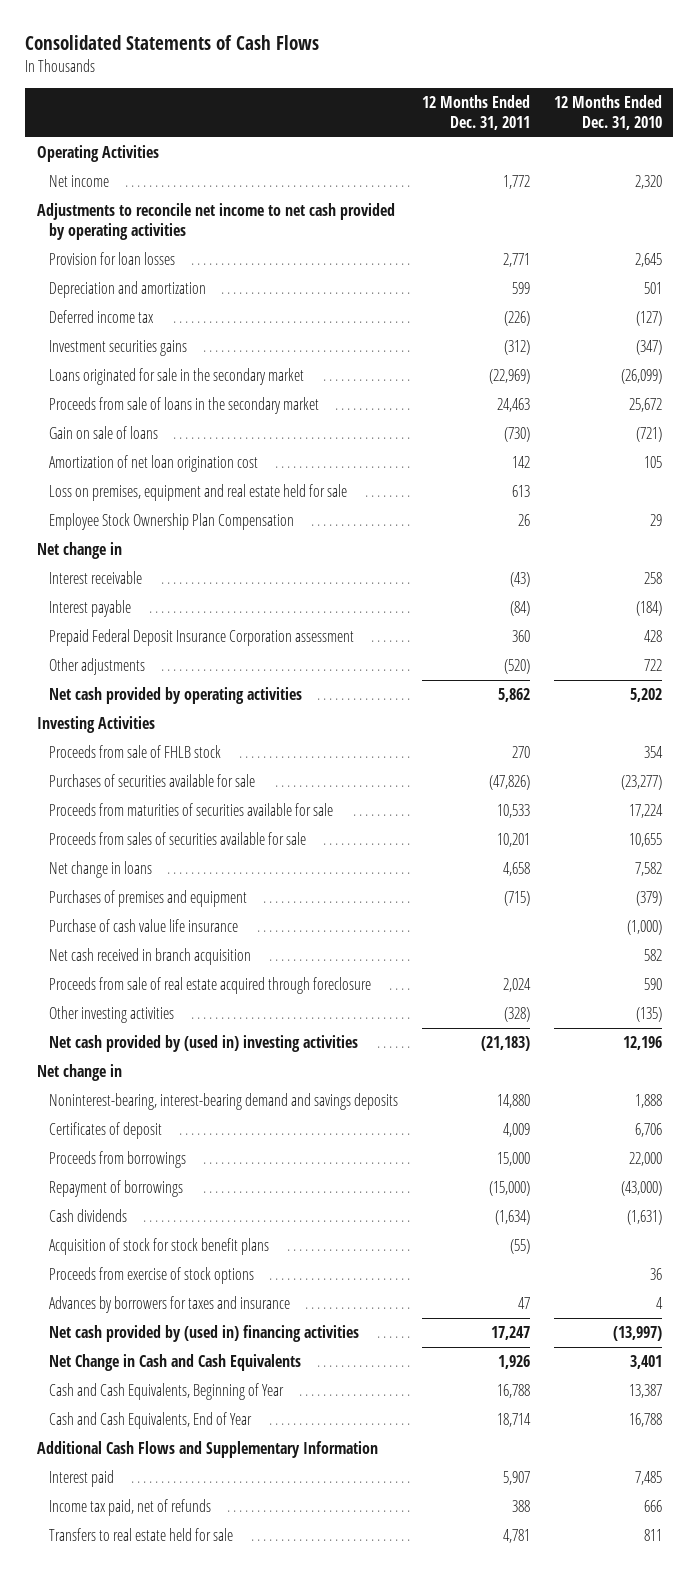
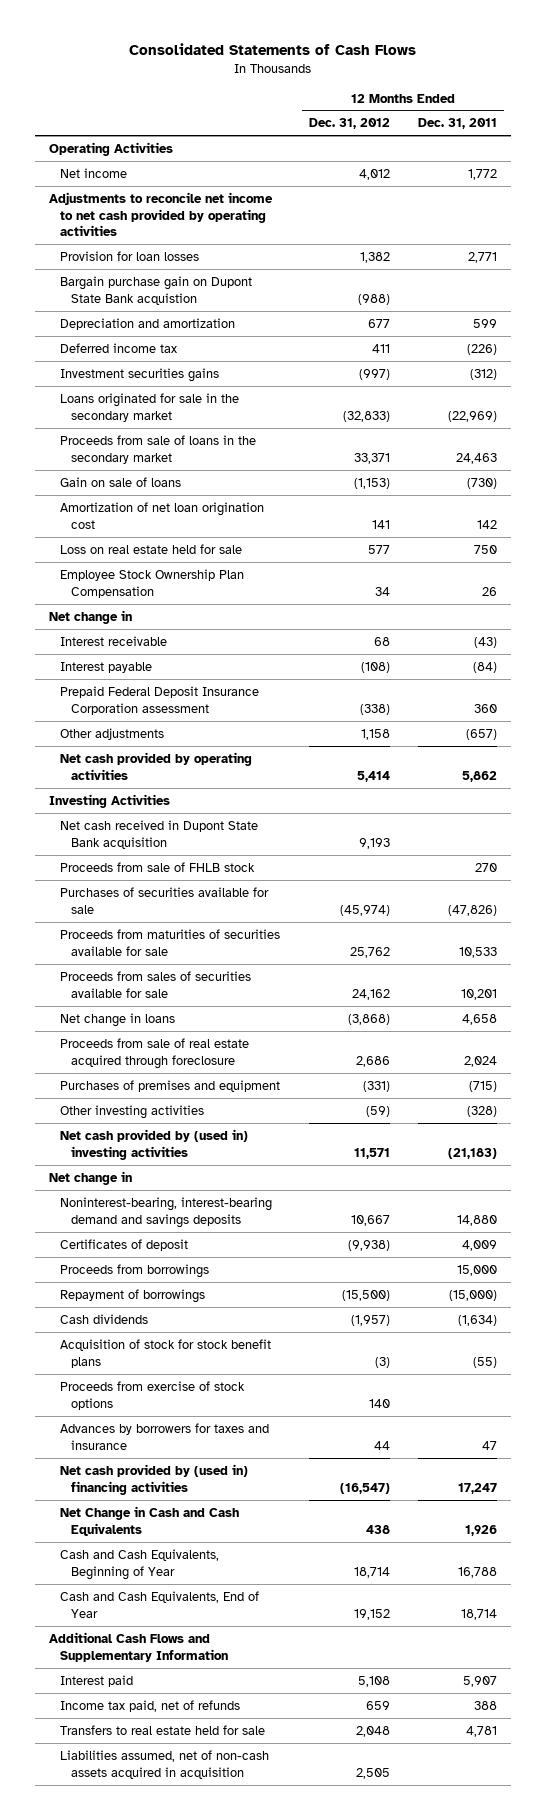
[553,94,662,131] 12 Months Ended Dec. 31, 2010 -> none
none -> [308,118,390,130] Dec. 31, 2012
none -> [60,275,253,305] Bargain purchase gain on Dupont State Bank acquistion
[49,484,348,502] Loss on premises, equipment and real estate held for sale -> [60,543,243,554] Loss on real estate held for sale
[511,485,530,498] 613 -> [474,544,498,554] 750
[503,659,530,675] (520) -> [466,728,498,740] (657)
none -> [60,819,259,849] Net cash received in Dupont State Bank acquisition
[49,919,239,933] Purchase of cash value life insurance -> none
[49,948,252,966] Net cash received in branch acquisition -> none
[49,890,248,908] Purchases of premises and equipment -> [60,1079,281,1092] Purchases of premises and equipment
none -> [60,1749,270,1779] Liabilities assumed, net of non-cash assets acquired in acquisition

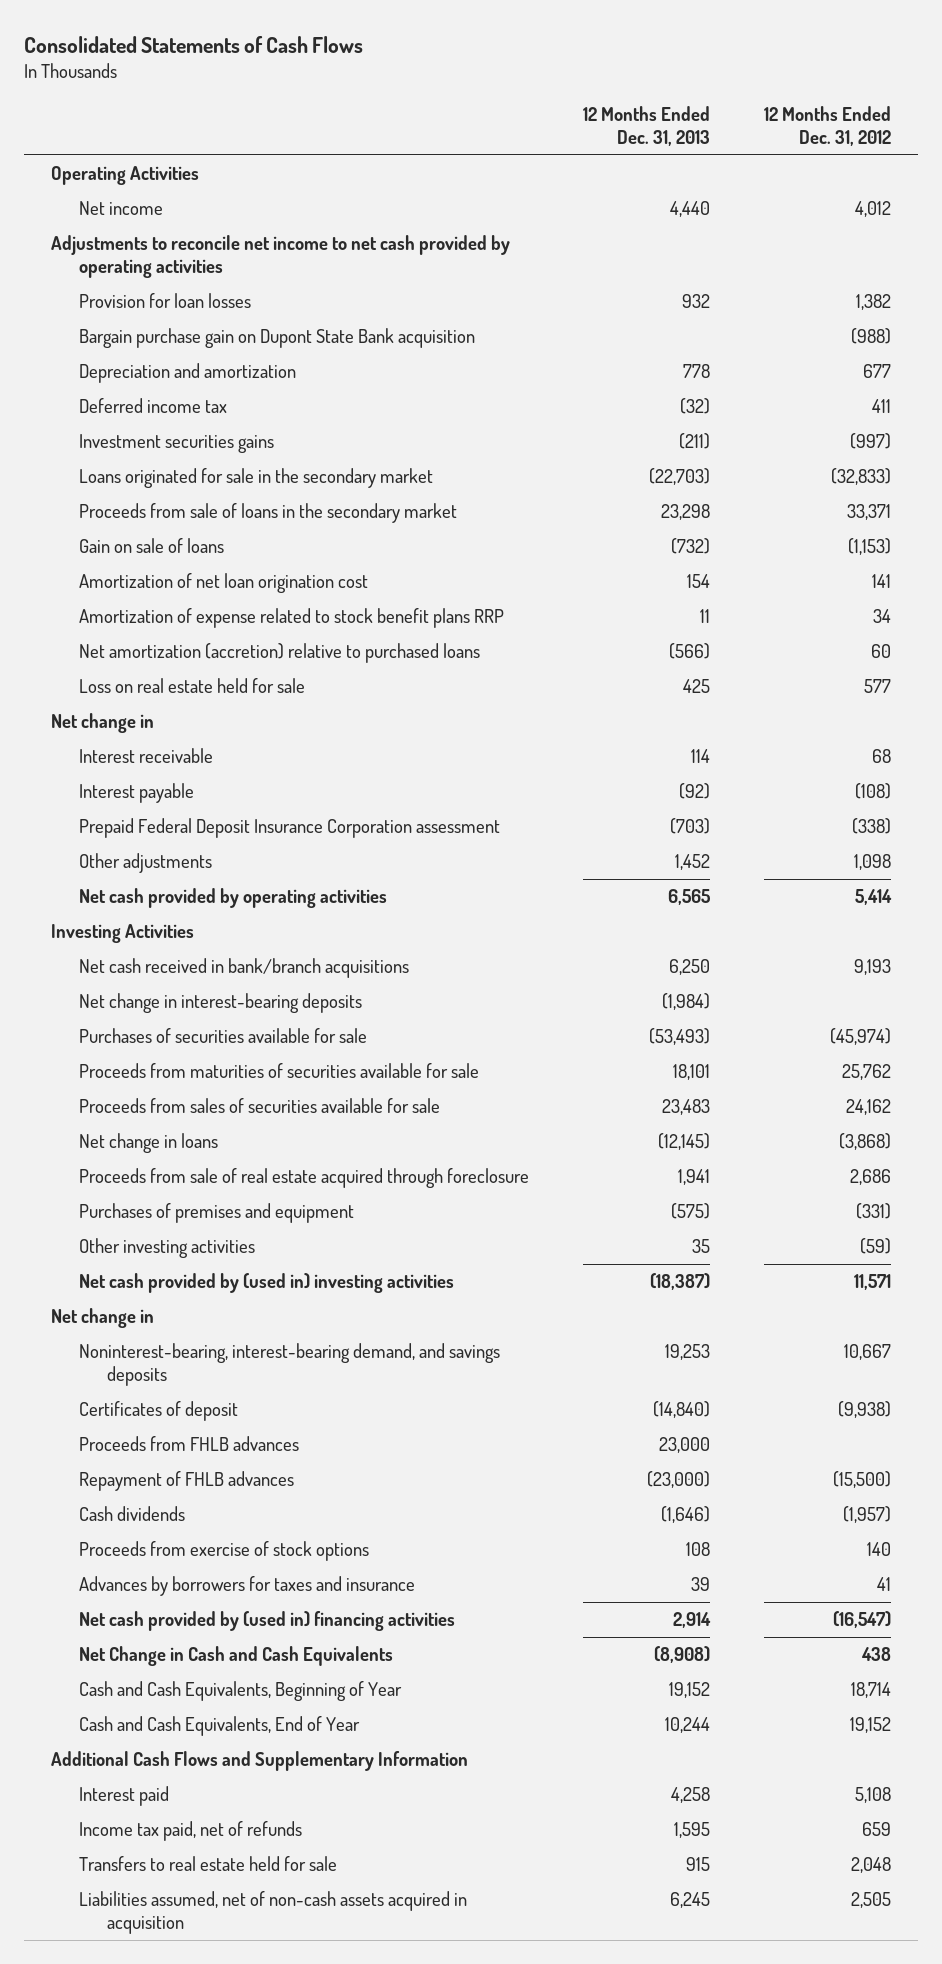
[418,118,498,130] Dec. 31, 2011 -> none
none -> [583,106,711,146] 12 Months Ended Dec. 31, 2013
[60,275,253,305] Bargain purchase gain on Dupont State Bank acquistion -> [79,328,476,349] Bargain purchase gain on Dupont State Bank acquisition
none -> [79,608,505,629] Amortization of expense related to stock benefit plans RRP
none -> [79,643,481,664] Net amortization (accretion) relative to purchased loans
[60,568,245,598] Employee Stock Ownership Plan Compensation -> none
[360,728,390,740] 1,158 -> [853,854,891,871] 1,098
[60,861,256,872] Proceeds from sale of FHLB stock -> none
[60,819,259,849] Net cash received in Dupont State Bank acquisition -> [79,958,410,979] Net cash received in bank/branch acquisitions
none -> [79,993,363,1014] Net change in interest-bearing deposits
[60,1196,273,1228] Noninterest-bearing, interest-bearing demand and savings deposits -> [79,1343,501,1386] Noninterest-bearing, interest-bearing demand, and savings deposits
[60,1263,210,1278] Proceeds from borrowings -> none
none -> [79,1436,300,1452] Proceeds from FHLB advances
[60,1288,206,1303] Repayment of borrowings -> [79,1471,295,1492] Repayment of FHLB advances
[60,1338,272,1368] Acquisition of stock for stock benefit plans -> none
[373,1440,390,1450] 44 -> [876,1577,891,1592] 41

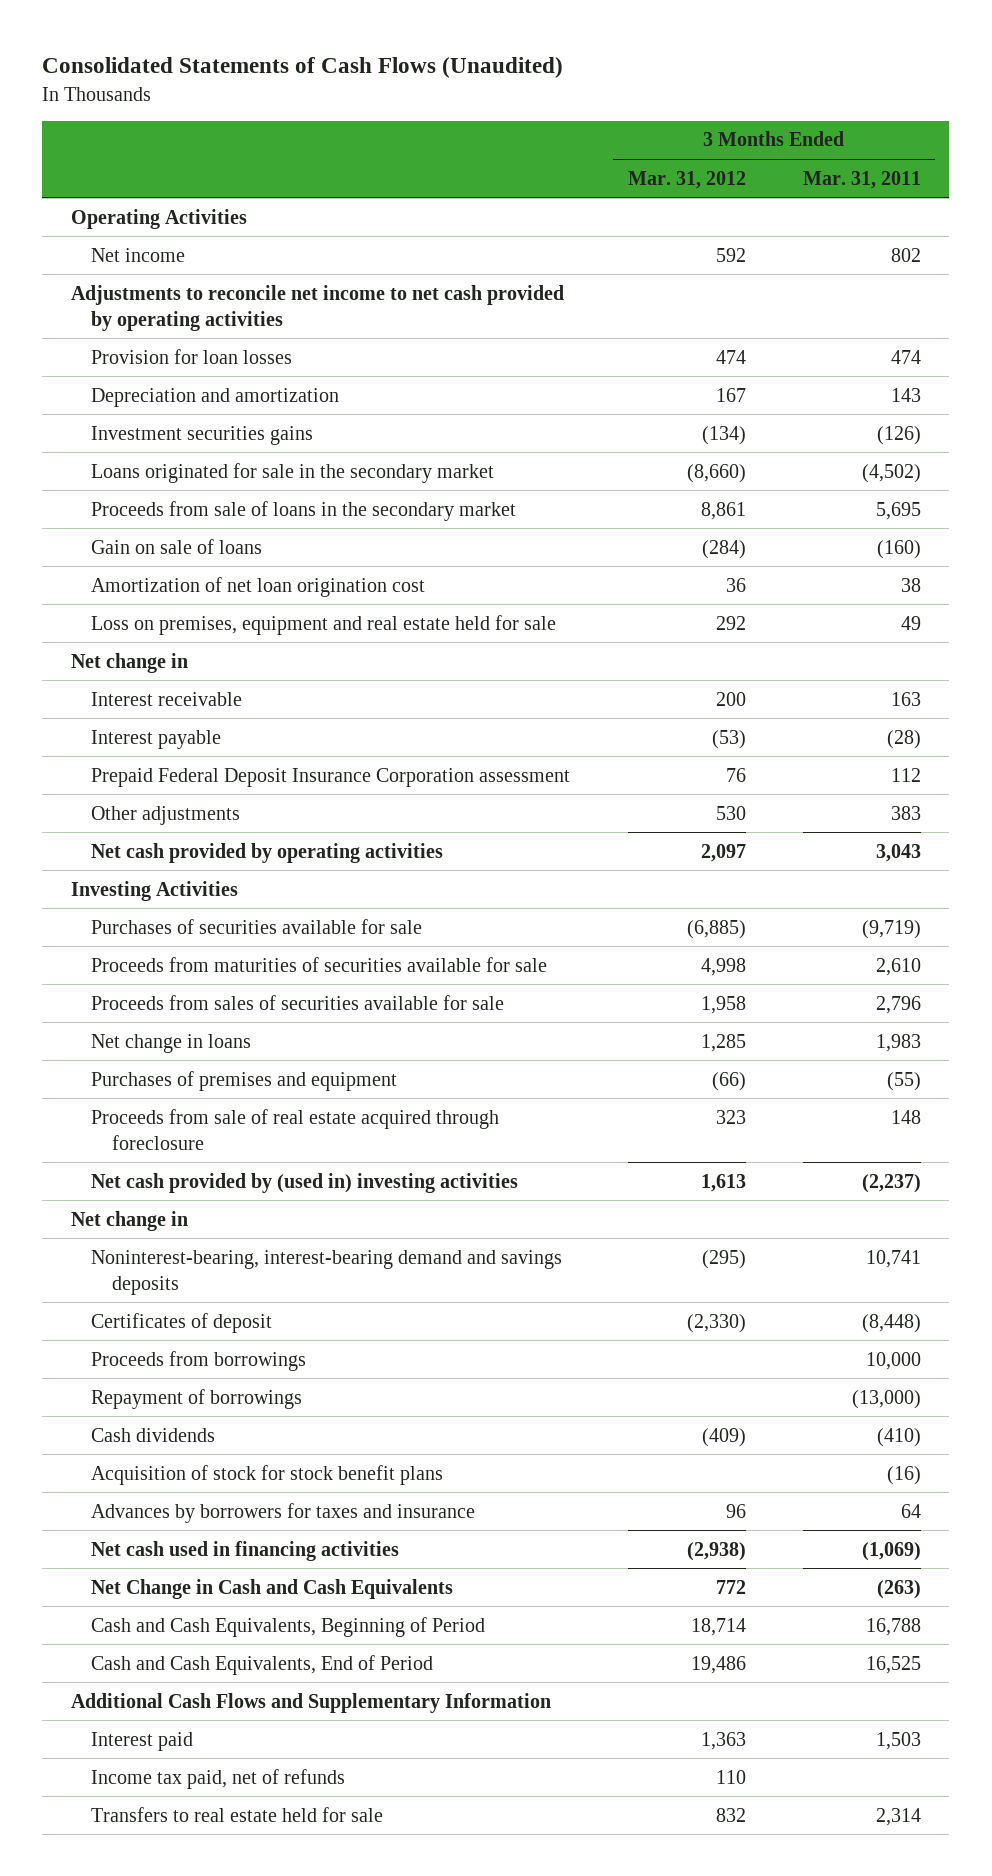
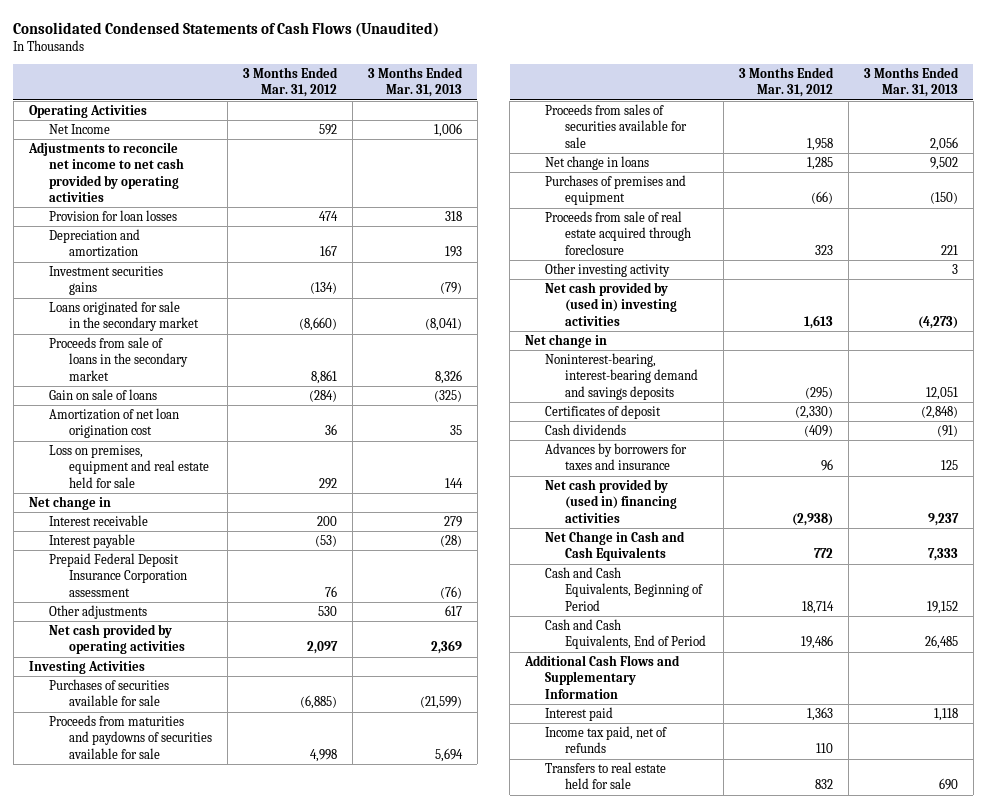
[42,57,564,79] Consolidated Statements of Cash Flows (Unaudited) -> [13,21,440,37] Consolidated Condensed Statements of Cash Flows (Unaudited)
[802,170,921,189] Mar. 31, 2011 -> none
none -> [367,67,463,98] 3 Months Ended Mar. 31, 2013
[91,247,186,262] Net income -> [48,124,110,135] Net Income
[91,956,548,972] Proceeds from maturities of securities available for sale -> [48,715,213,759] Proceeds from maturities and paydowns of securities available for sale
none -> [545,263,671,278] Other investing activity
[91,1350,307,1371] Proceeds from borrowings -> none
[91,1388,303,1409] Repayment of borrowings -> none
[91,1464,444,1485] Acquisition of stock for stock benefit plans -> none
[91,1540,400,1561] Net cash used in financing activities -> [545,479,678,523] Net cash provided by (used in) financing activities

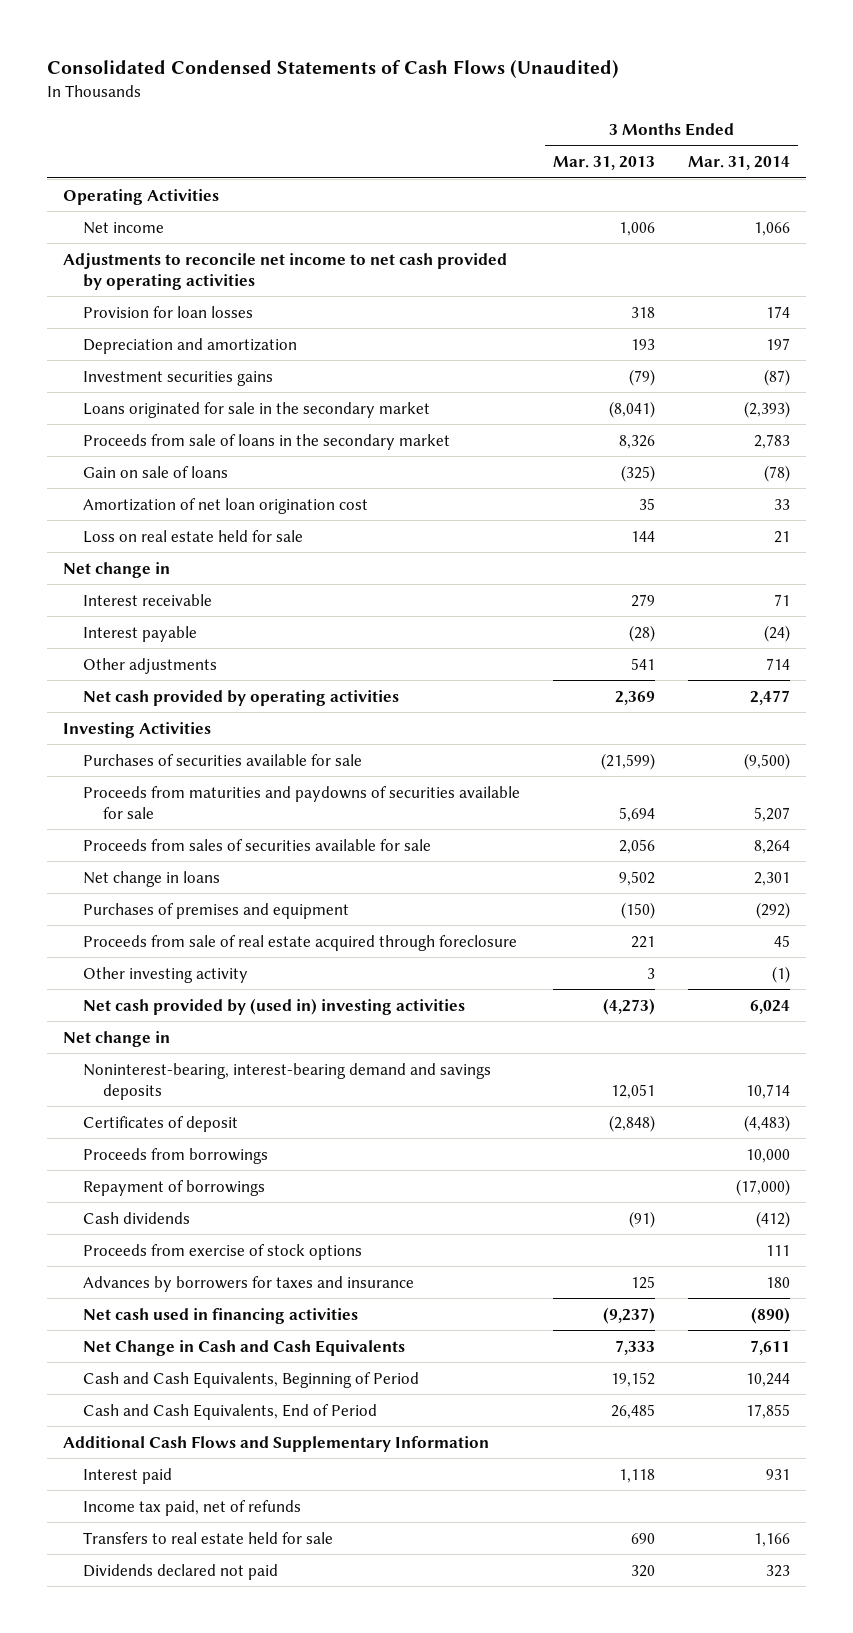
[242,67,338,98] 3 Months Ended Mar. 31, 2012 -> none
none -> [688,156,791,171] Mar. 31, 2014
[48,124,110,135] Net Income -> [83,221,165,234] Net income
[48,445,210,488] Loss on premises, equipment and real estate held for sale -> [83,529,304,543] Loss on real estate held for sale
[48,553,188,597] Prepaid Federal Deposit Insurance Corporation assessment -> none
[444,605,462,617] 617 -> [631,657,656,670] 541
none -> [83,1147,269,1164] Proceeds from borrowings
none -> [83,1179,266,1196] Repayment of borrowings
none -> [83,1243,363,1260] Proceeds from exercise of stock options
[545,479,678,523] Net cash provided by (used in) financing activities -> [83,1307,359,1324] Net cash used in financing activities
[927,512,959,526] 9,237 -> [603,1306,656,1324] (9,237)
none -> [83,1563,279,1580] Dividends declared not paid

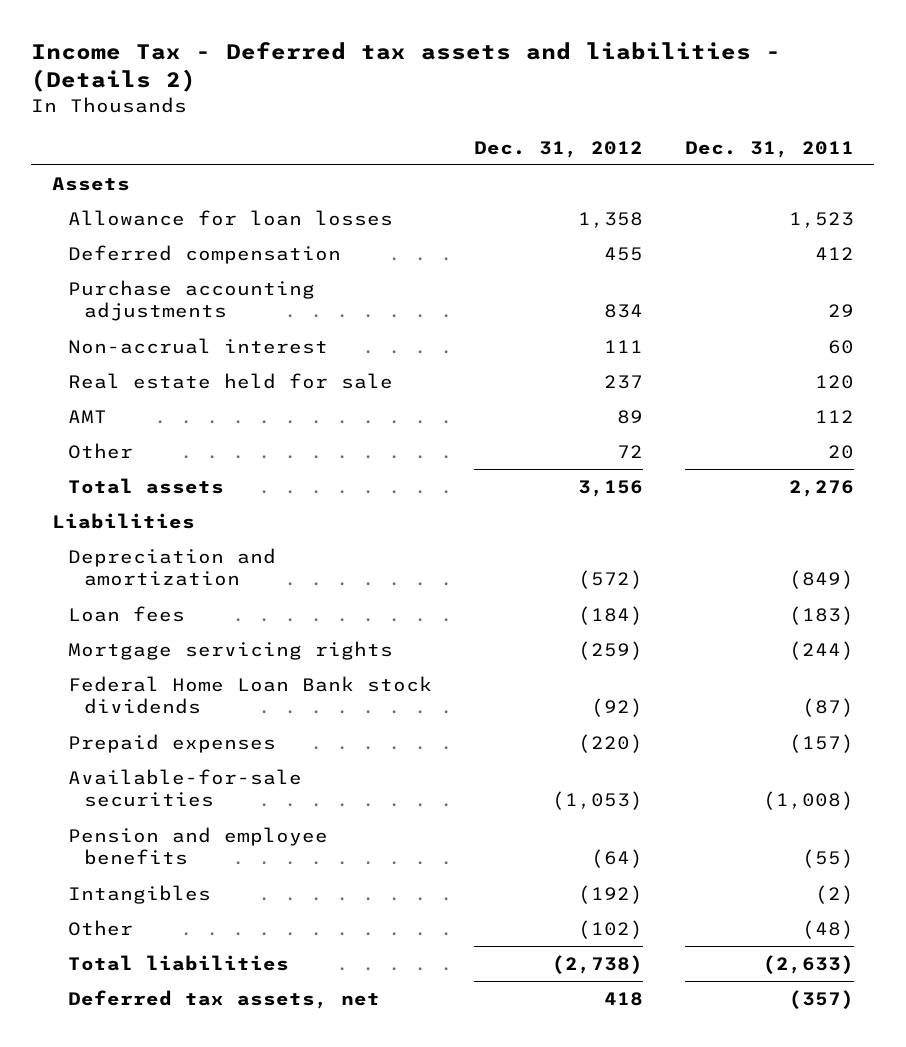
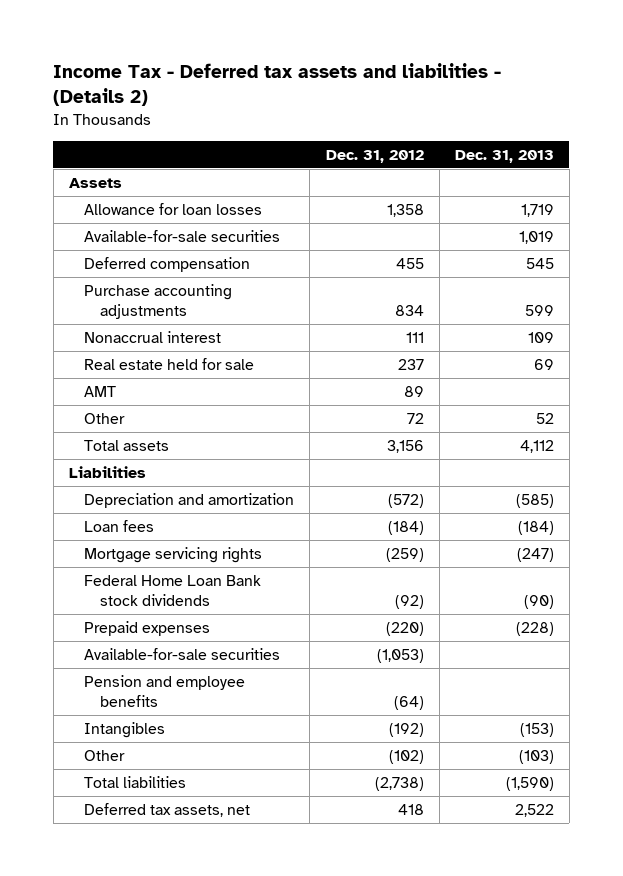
[684,140,854,158] Dec. 31, 2011 -> none
none -> [454,149,554,163] Dec. 31, 2013
none -> [84,230,281,243] Available-for-sale securities
[68,337,329,354] Non-accrual interest -> [84,331,222,344] Nonaccrual interest

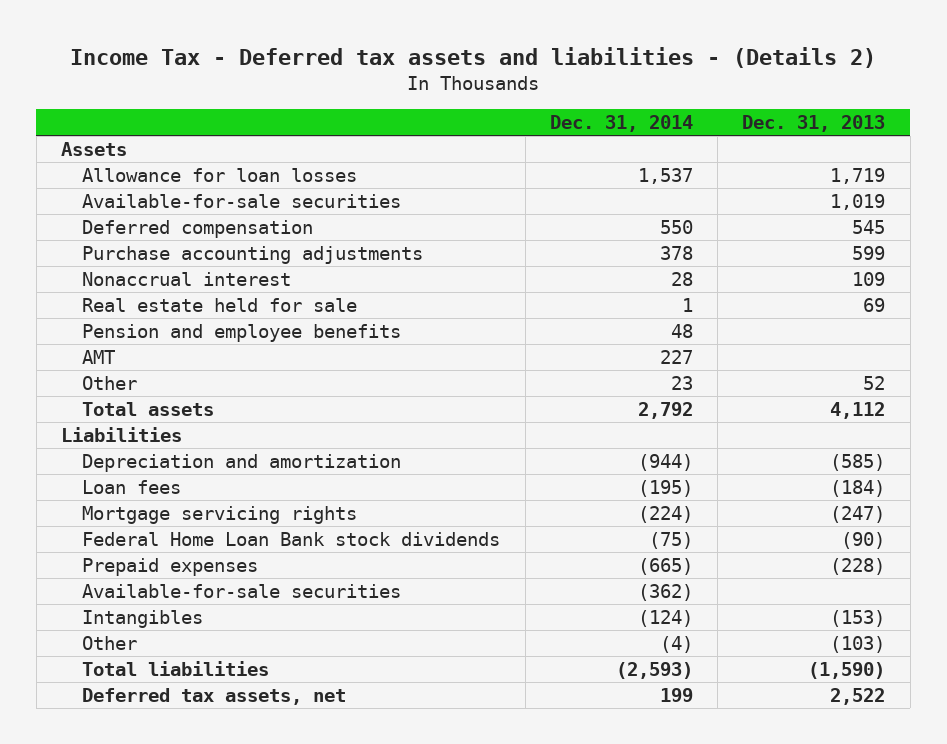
[325,149,424,163] Dec. 31, 2012 -> none
none -> [549,115,693,133] Dec. 31, 2014
[84,675,246,707] Pension and employee benefits -> [82,323,402,342] Pension and employee benefits

